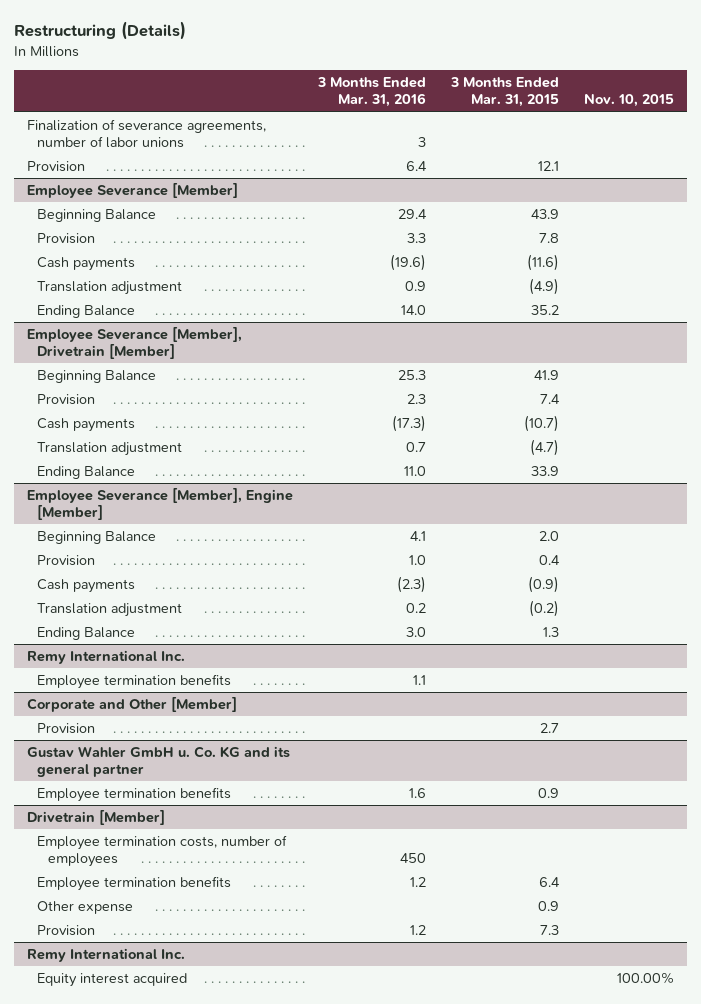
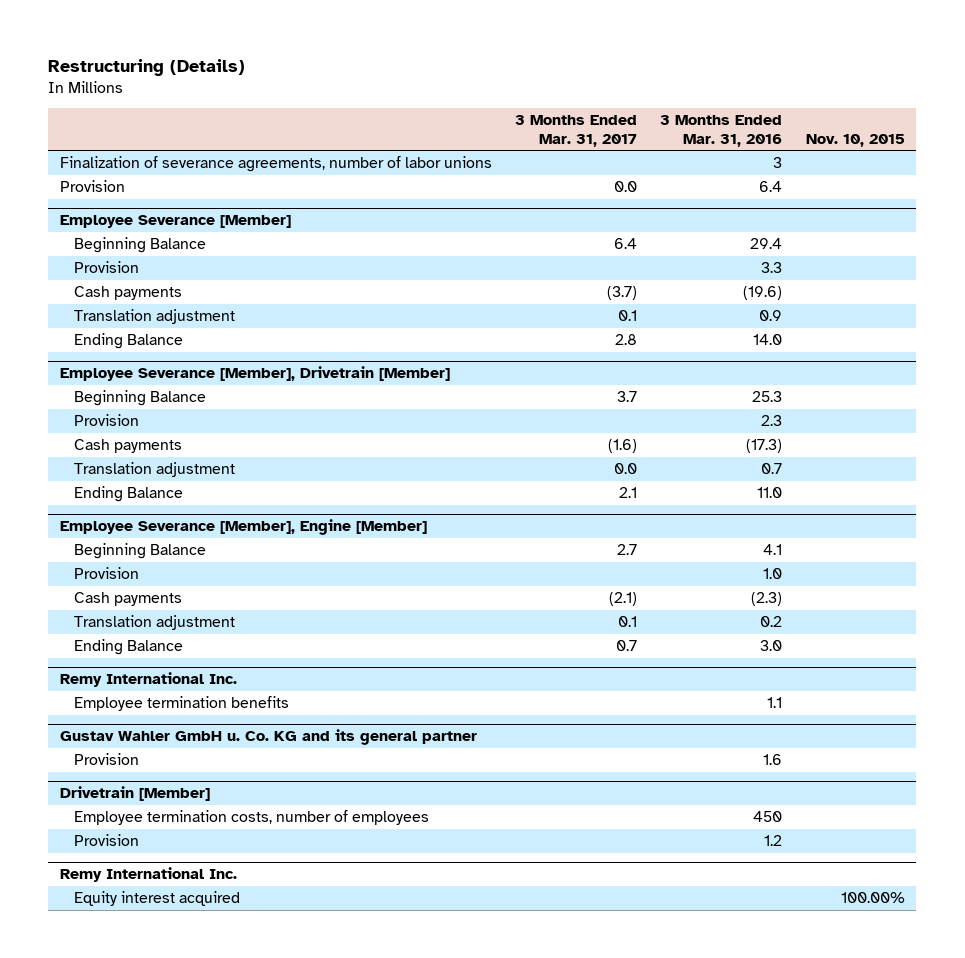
[450,77,560,108] 3 Months Ended Mar. 31, 2015 -> none
none -> [515,115,638,147] 3 Months Ended Mar. 31, 2017
[26,696,237,712] Corporate and Other [Member] -> none
[37,722,96,734] Provision -> none
[37,786,232,802] Employee termination benefits -> none
none -> [73,753,139,766] Provision
[37,875,232,891] Employee termination benefits -> none
[37,900,134,914] Other expense -> none

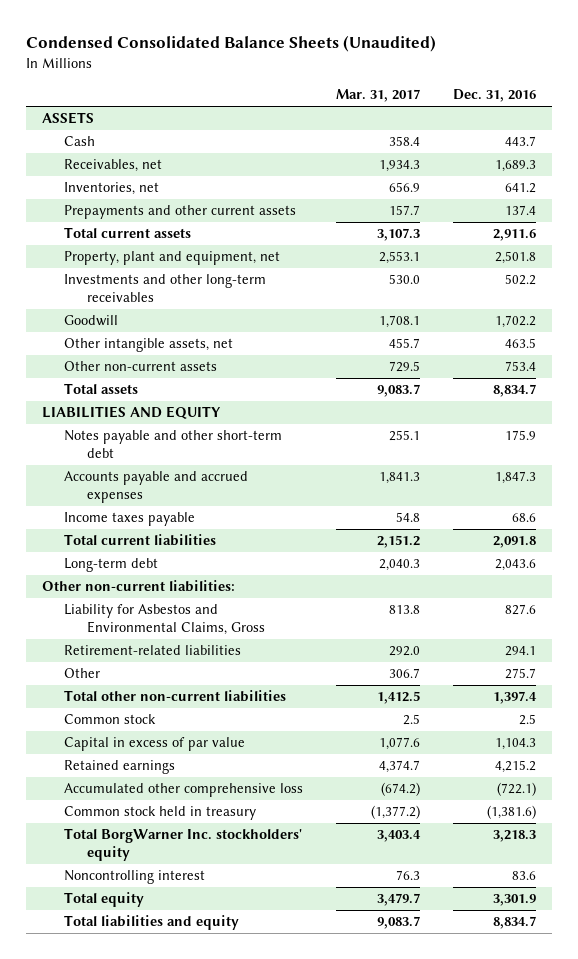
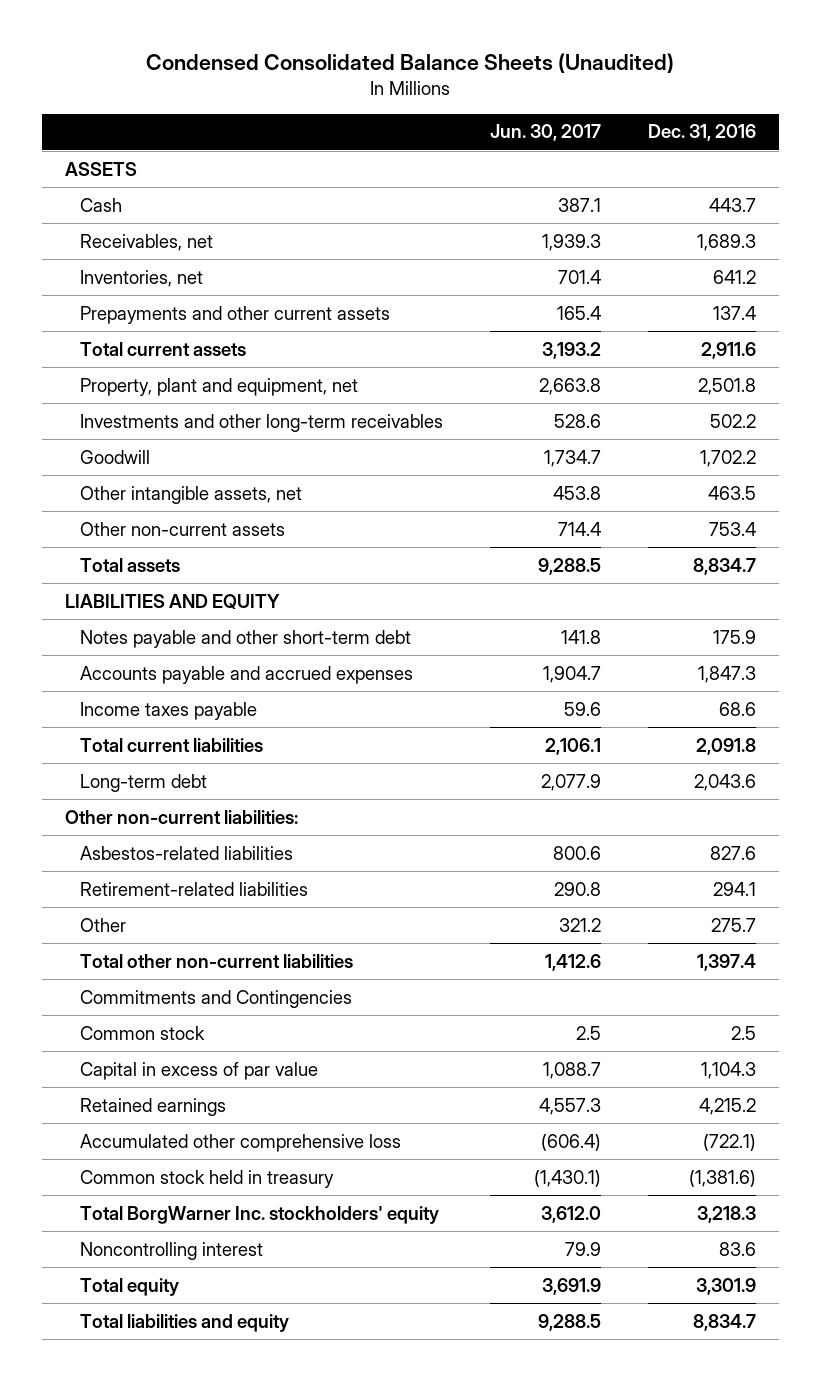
[336,89,421,103] Mar. 31, 2017 -> none
none -> [489,124,601,142] Jun. 30, 2017
[64,604,265,636] Liability for Asbestos and Environmental Claims, Gross -> [79,845,293,860] Asbestos-related liabilities
none -> [79,989,352,1008] Commitments and Contingencies

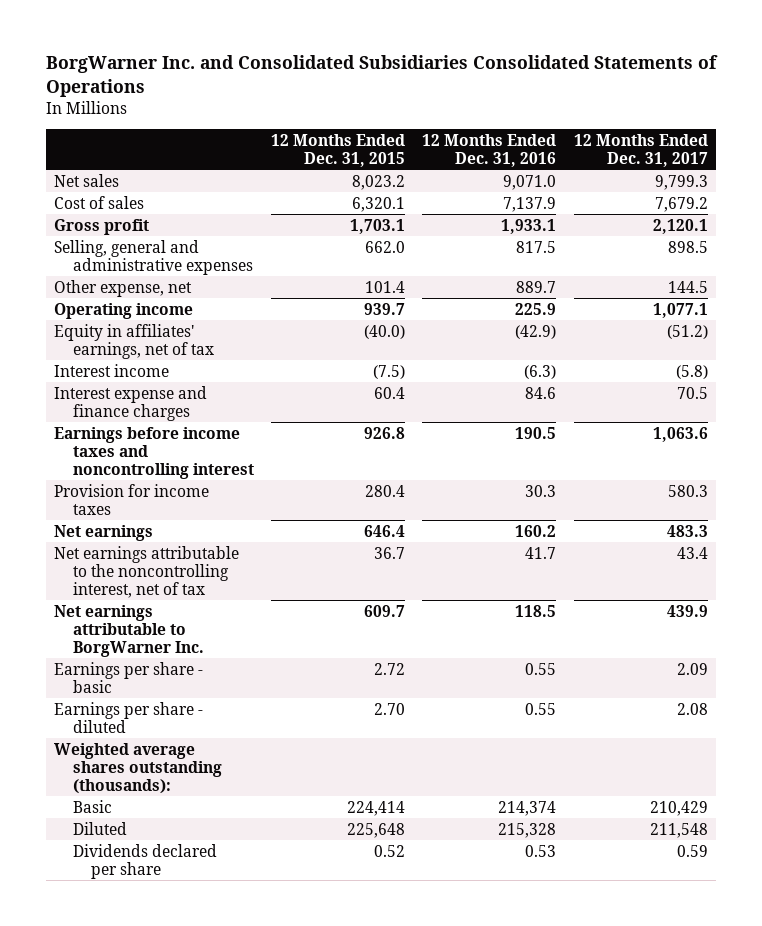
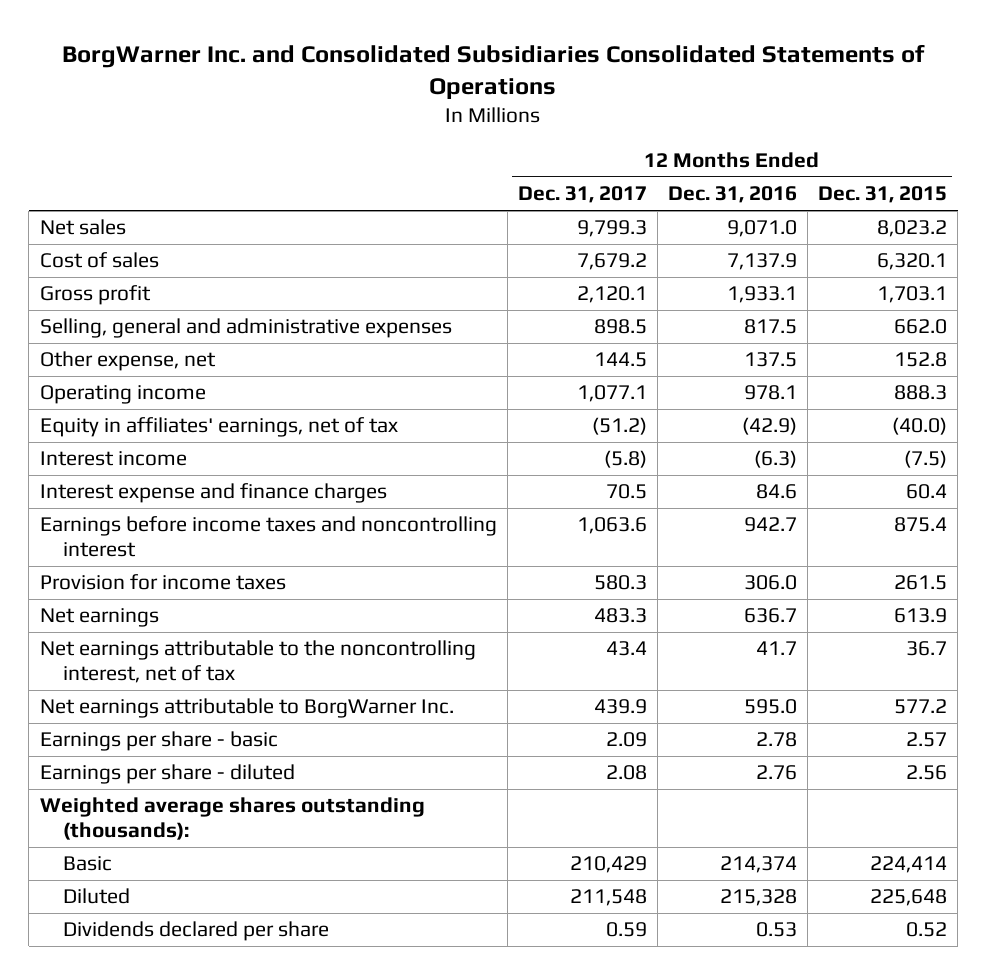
[365,280,406,293] 101.4 -> [894,352,948,368] 152.8
[516,280,557,293] 889.7 -> [743,352,797,368] 137.5
[364,302,406,315] 939.7 -> [894,385,948,401] 888.3
[515,302,557,315] 225.9 -> [743,385,797,401] 978.1
[364,426,406,439] 926.8 -> [894,517,948,533] 875.4
[515,426,557,439] 190.5 -> [743,517,797,533] 942.7
[365,484,406,497] 280.4 -> [894,575,948,591] 261.5
[525,484,557,497] 30.3 -> [743,575,797,591] 306.0
[364,524,406,537] 646.4 -> [894,608,948,624] 613.9
[515,524,557,537] 160.2 -> [743,608,797,624] 636.7
[364,604,406,617] 609.7 -> [894,699,948,715] 577.2
[515,604,557,617] 118.5 -> [743,699,797,715] 595.0
[374,662,406,675] 2.72 -> [906,732,948,748] 2.57
[525,662,557,675] 0.55 -> [755,732,797,748] 2.78
[374,702,406,715] 2.70 -> [906,765,948,781] 2.56
[525,702,557,715] 0.55 -> [755,765,797,781] 2.76

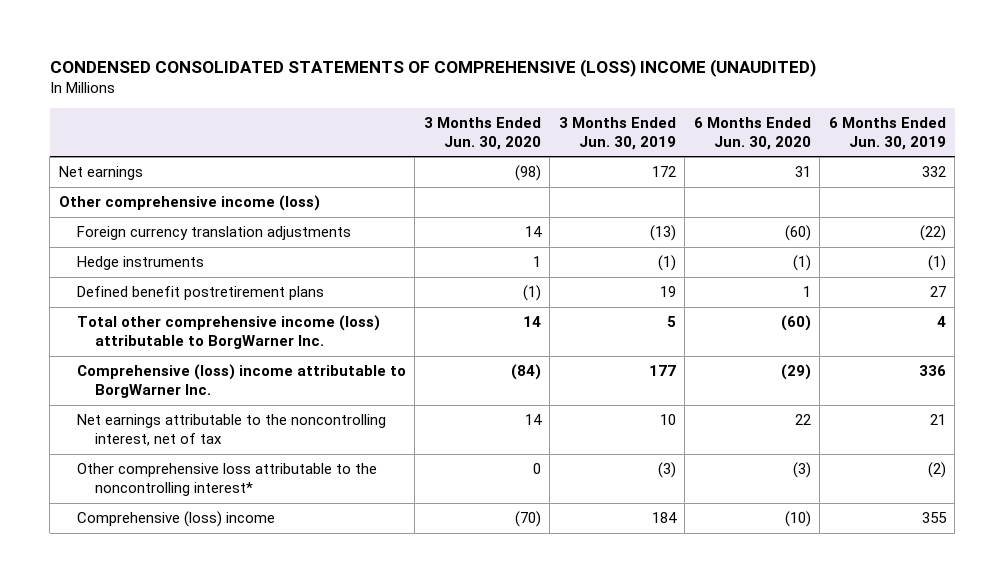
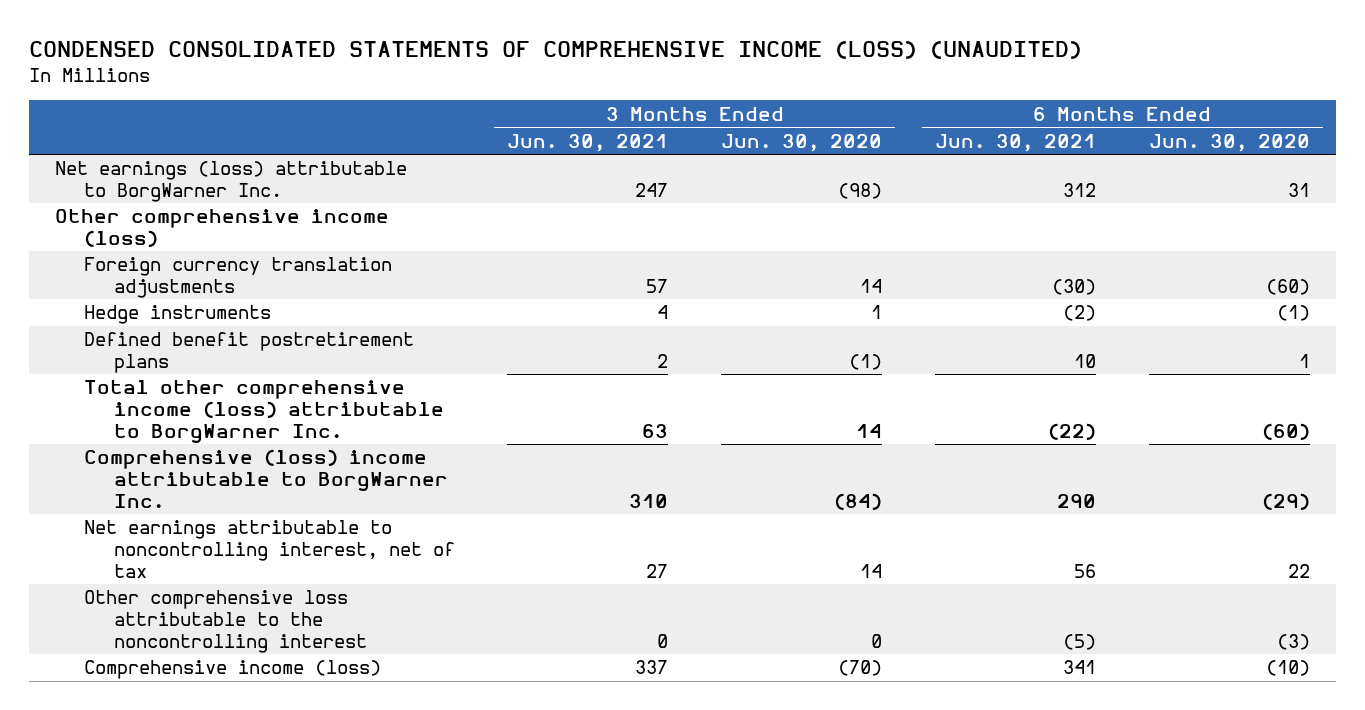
[49,58,816,77] CONDENSED CONSOLIDATED STATEMENTS OF COMPREHENSIVE (LOSS) INCOME (UNAUDITED) -> [28,41,1082,60] CONDENSED CONSOLIDATED STATEMENTS OF COMPREHENSIVE INCOME (LOSS) (UNAUDITED)
[558,117,676,150] 3 Months Ended Jun. 30, 2019 -> none
[828,117,946,150] 6 Months Ended Jun. 30, 2019 -> none
none -> [507,133,669,152] Jun. 30, 2021
none -> [934,133,1096,152] Jun. 30, 2021
[58,166,143,181] Net earnings -> [54,161,407,202] Net earnings (loss) attributable to BorgWarner Inc.
[76,414,386,447] Net earnings attributable to the noncontrolling interest, net of tax -> [84,520,455,578] Net earnings attributable to noncontrolling interest, net of tax
[76,463,377,497] Other comprehensive loss attributable to the noncontrolling interest* -> [84,590,367,653] Other comprehensive loss attributable to the noncontrolling interest
[76,511,275,528] Comprehensive (loss) income -> [84,660,382,680] Comprehensive income (loss)

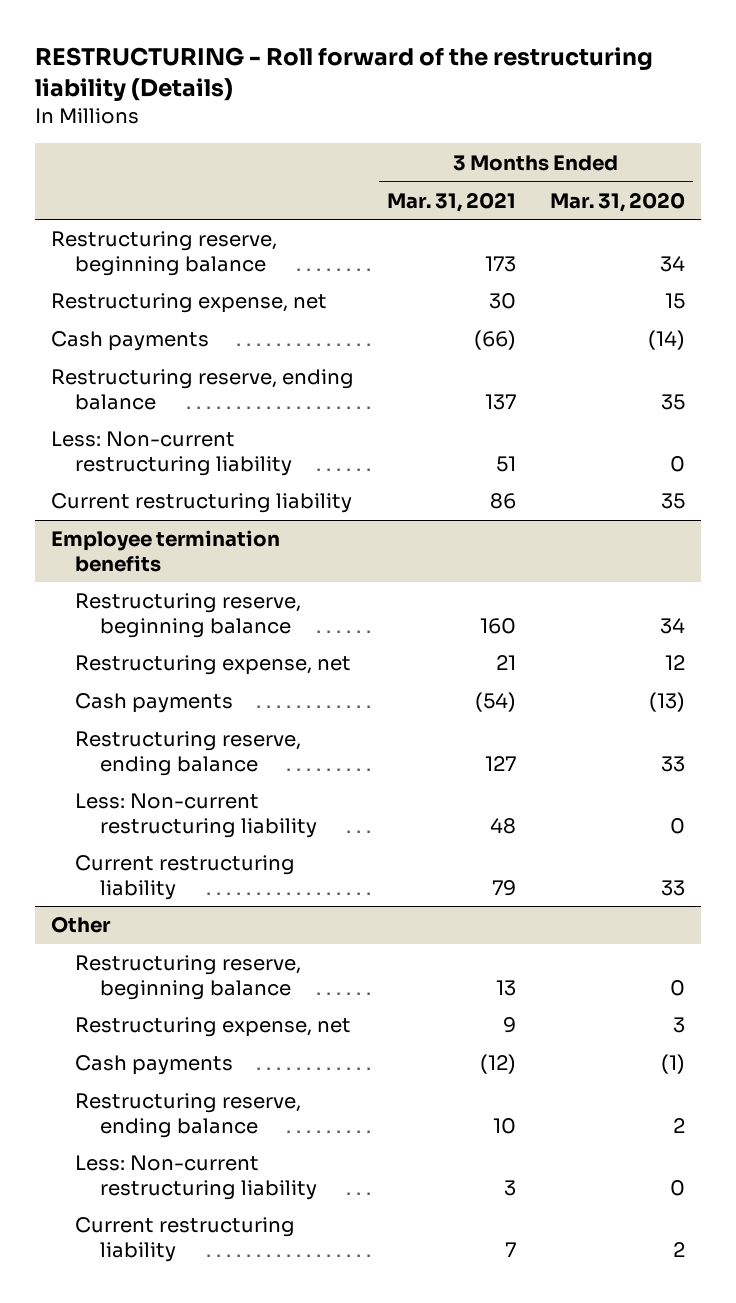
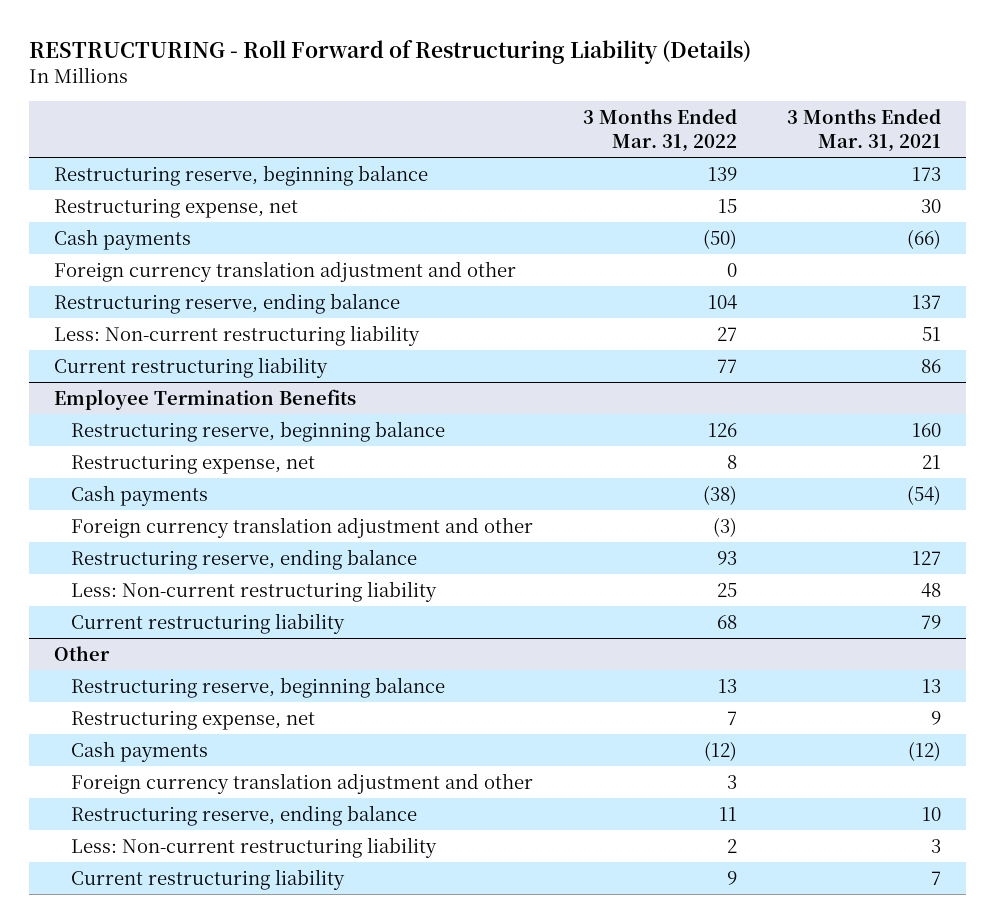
[34,47,653,102] RESTRUCTURING - Roll forward of the restructuring liability (Details) -> [29,39,752,64] RESTRUCTURING - Roll Forward of Restructuring Liability (Details)
[549,191,685,212] Mar. 31, 2020 -> none
none -> [583,109,738,152] 3 Months Ended Mar. 31, 2022
none -> [54,260,517,282] Foreign currency translation adjustment and other
[51,530,281,572] Employee termination benefits -> [54,388,357,410] Employee Termination Benefits
none -> [71,516,534,538] Foreign currency translation adjustment and other
none -> [71,772,534,794] Foreign currency translation adjustment and other

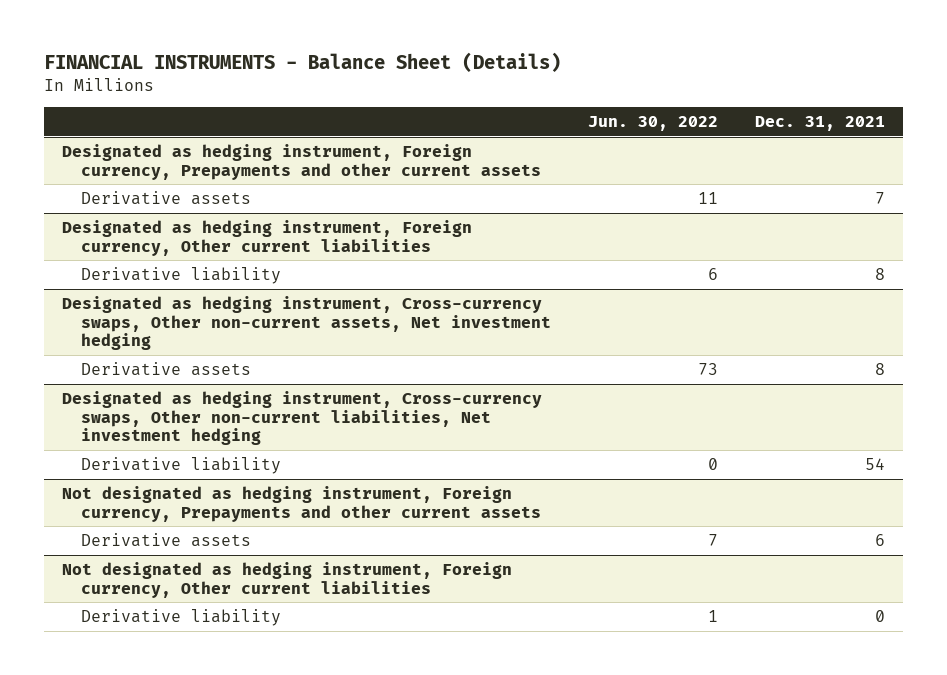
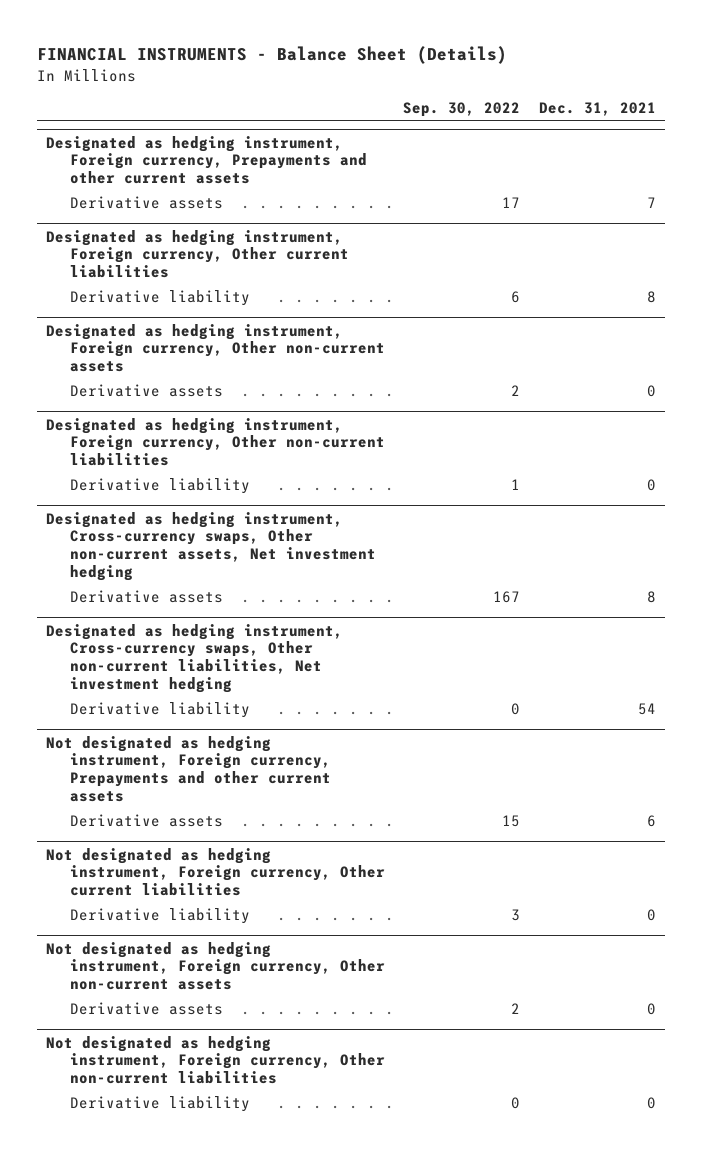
[587,115,718,131] Jun. 30, 2022 -> none
none -> [403,102,521,118] Sep. 30, 2022
none -> [46,323,385,373] Designated as hedging instrument, Foreign currency, Other non-current assets
none -> [69,383,223,397] Derivative assets
none -> [46,417,385,467] Designated as hedging instrument, Foreign currency, Other non-current liabilities
none -> [69,477,250,494] Derivative liability
none -> [46,941,385,991] Not designated as hedging instrument, Foreign currency, Other non-current assets
none -> [69,1001,223,1015] Derivative assets
none -> [46,1035,385,1085] Not designated as hedging instrument, Foreign currency, Other non-current liabilities
none -> [69,1095,250,1112] Derivative liability

